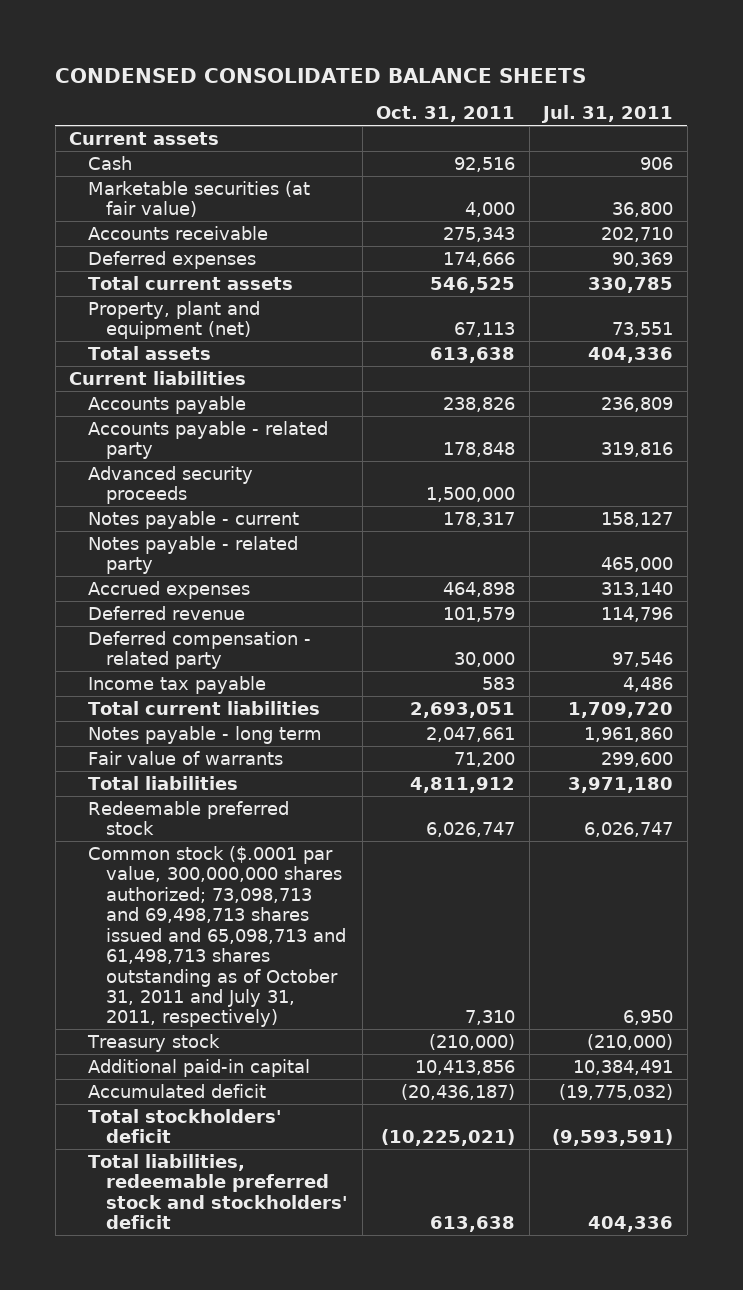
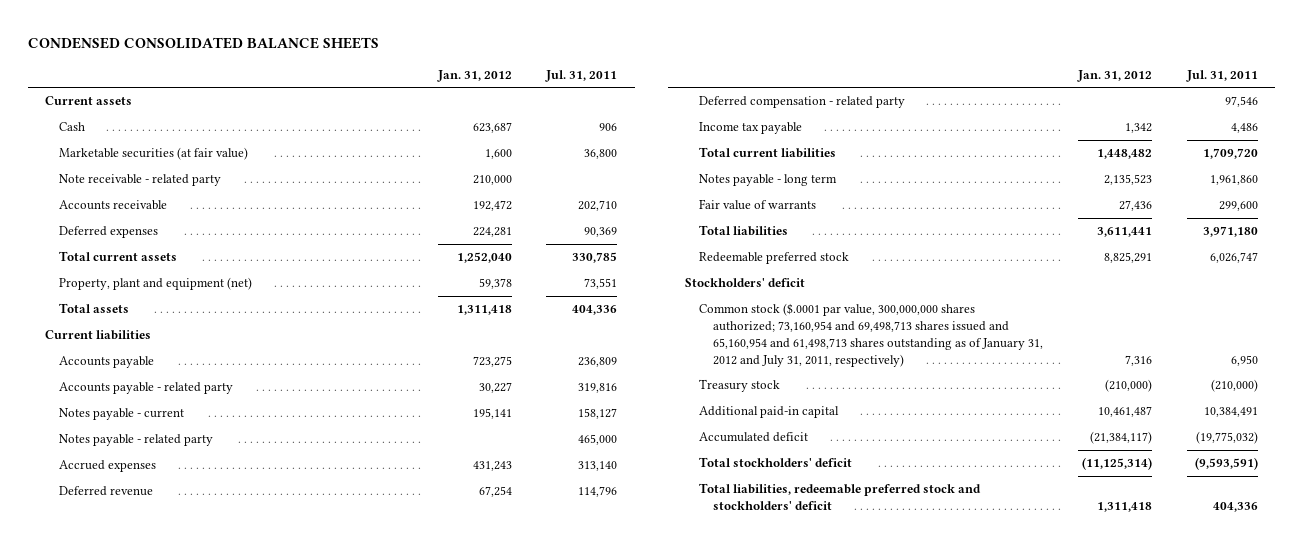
[376,106,516,123] Oct. 31, 2011 -> none
none -> [436,69,512,82] Jan. 31, 2012
none -> [59,174,222,187] Note receivable - related party
[87,465,253,505] Advanced security proceeds -> none
none -> [685,278,806,288] Stockholders' deficit
[87,845,347,1028] Common stock ($.0001 par value, 300,000,000 shares authorized; 73,098,713 and 69,498,713 shares issued and 65,098,713 and 61,498,713 shares outstanding as of October 31, 2011 and July 31, 2011, respectively) -> [699,303,1044,367] Common stock ($.0001 par value, 300,000,000 shares authorized; 73,160,954 and 69,498,713 shares issued and 65,160,954 and 61,498,713 shares outstanding as of January 31, 2012 and July 31, 2011, respectively)

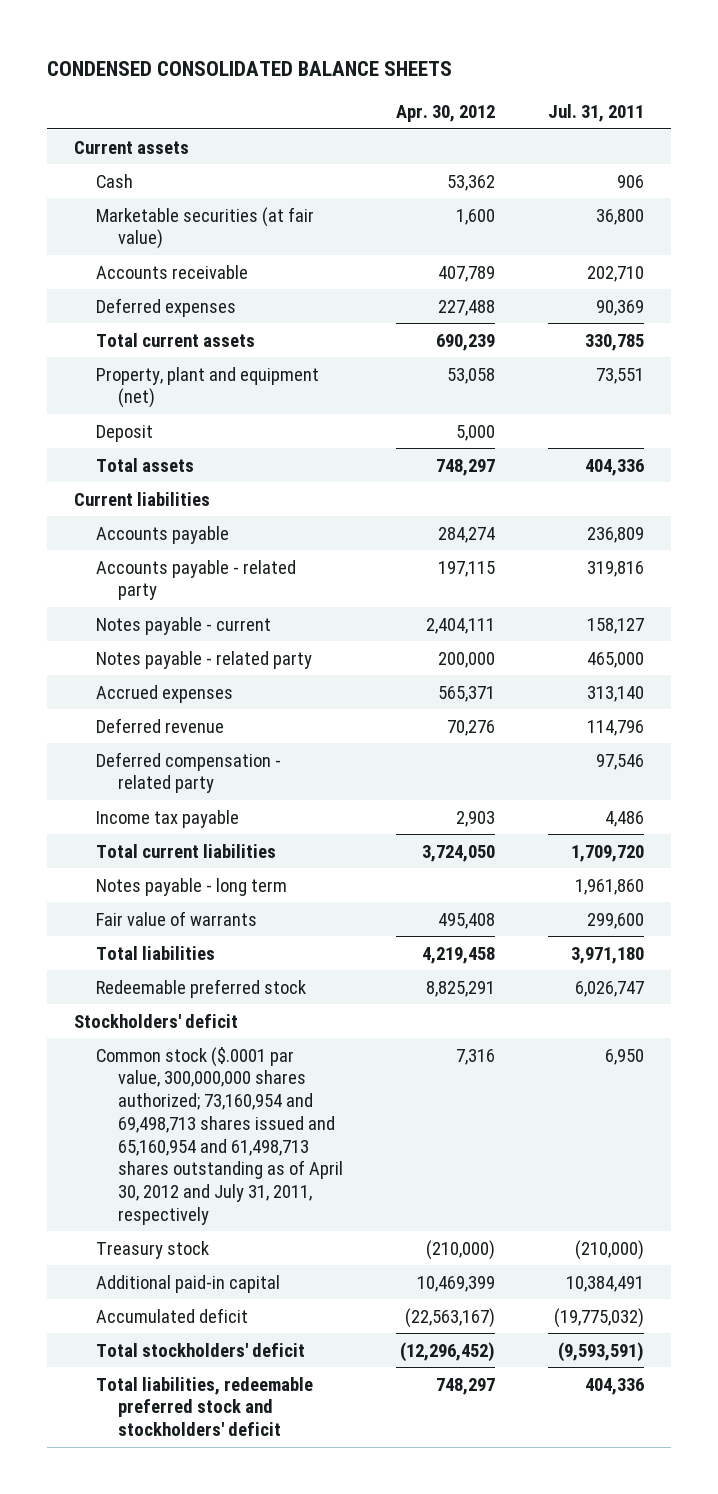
[436,69,512,82] Jan. 31, 2012 -> none
none -> [396,105,496,123] Apr. 30, 2012
[59,174,222,187] Note receivable - related party -> none
none -> [95,424,153,442] Deposit
[699,303,1044,367] Common stock ($.0001 par value, 300,000,000 shares authorized; 73,160,954 and 69,498,713 shares issued and 65,160,954 and 61,498,713 shares outstanding as of January 31, 2012 and July 31, 2011, respectively) -> [95,1046,343,1225] Common stock ($.0001 par value, 300,000,000 shares authorized; 73,160,954 and 69,498,713 shares issued and 65,160,954 and 61,498,713 shares outstanding as of April 30, 2012 and July 31, 2011, respectively

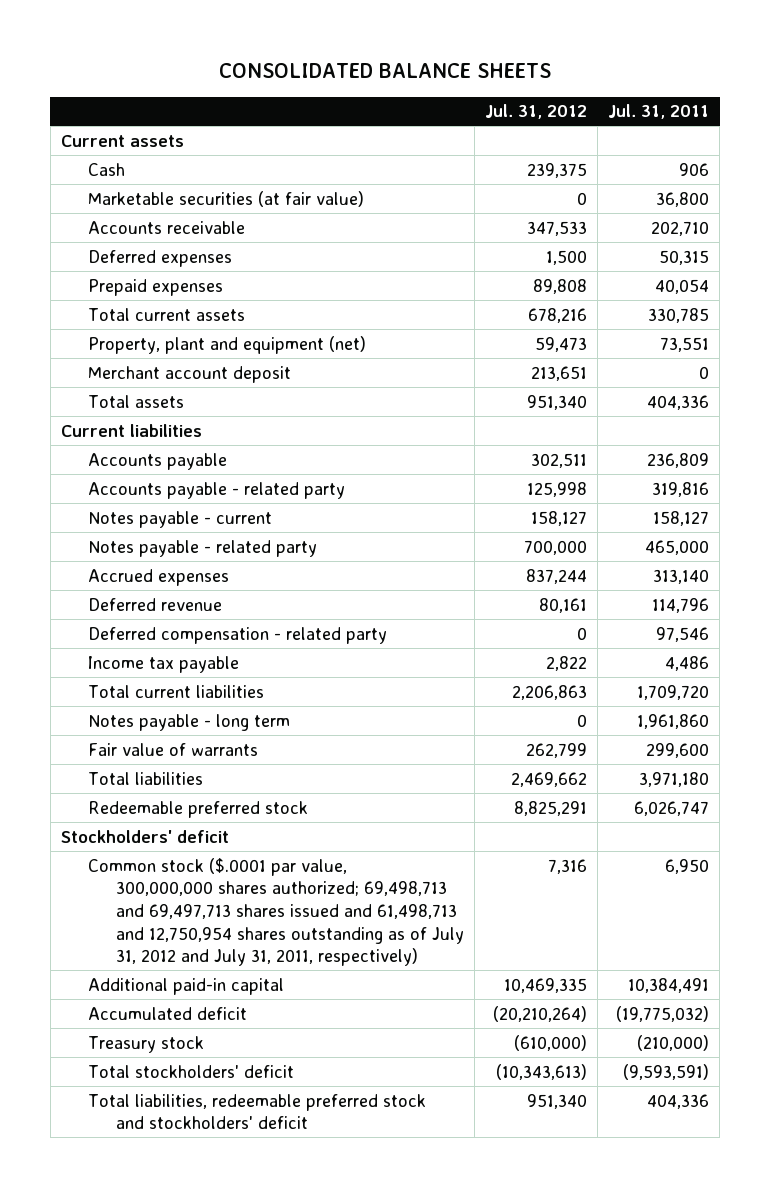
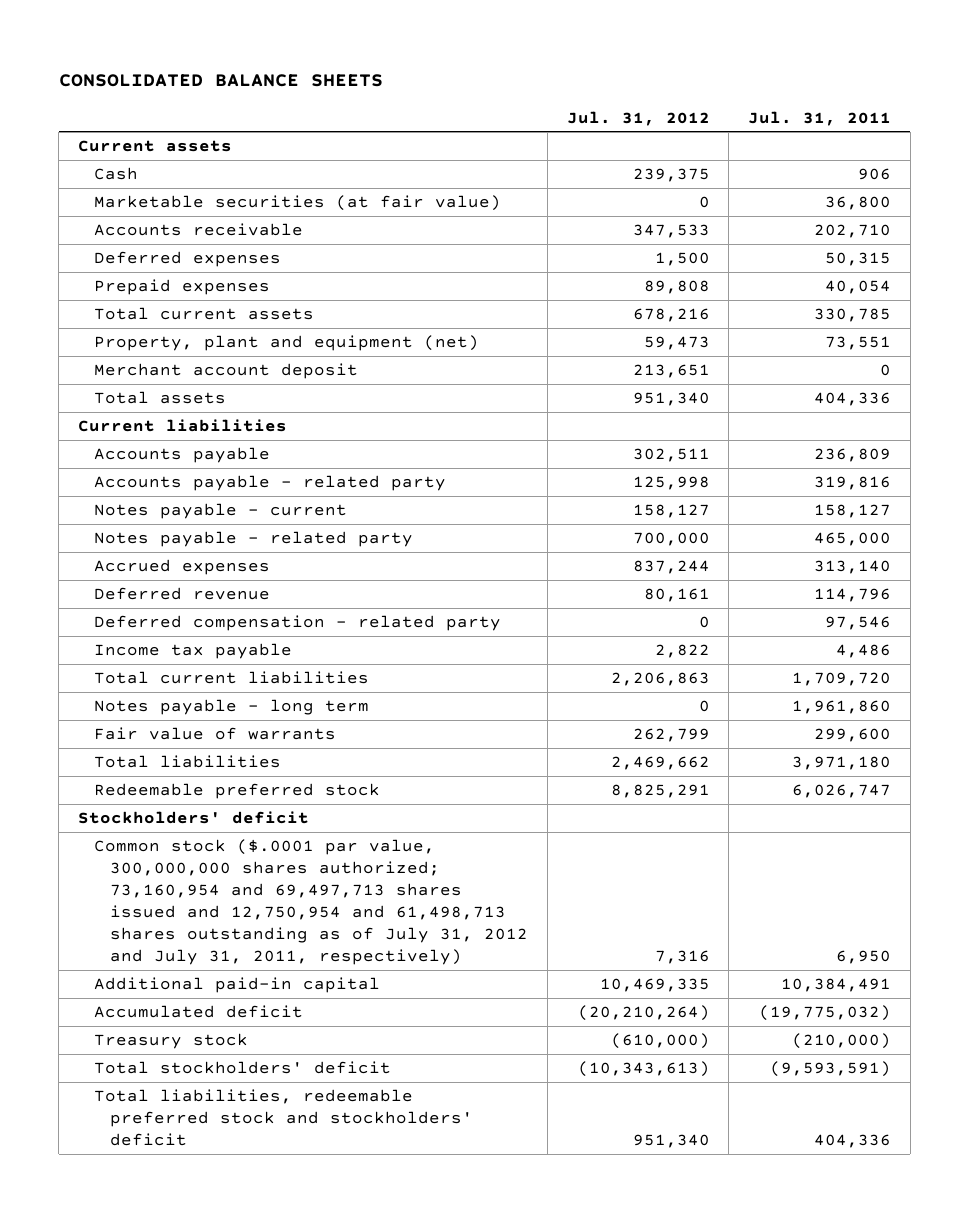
[88,857,465,967] Common stock ($.0001 par value, 300,000,000 shares authorized; 69,498,713 and 69,497,713 shares issued and 61,498,713 and 12,750,954 shares outstanding as of July 31, 2012 and July 31, 2011, respectively) -> [94,838,529,966] Common stock ($.0001 par value, 300,000,000 shares authorized; 73,160,954 and 69,497,713 shares issued and 12,750,954 and 61,498,713 shares outstanding as of July 31, 2012 and July 31, 2011, respectively)

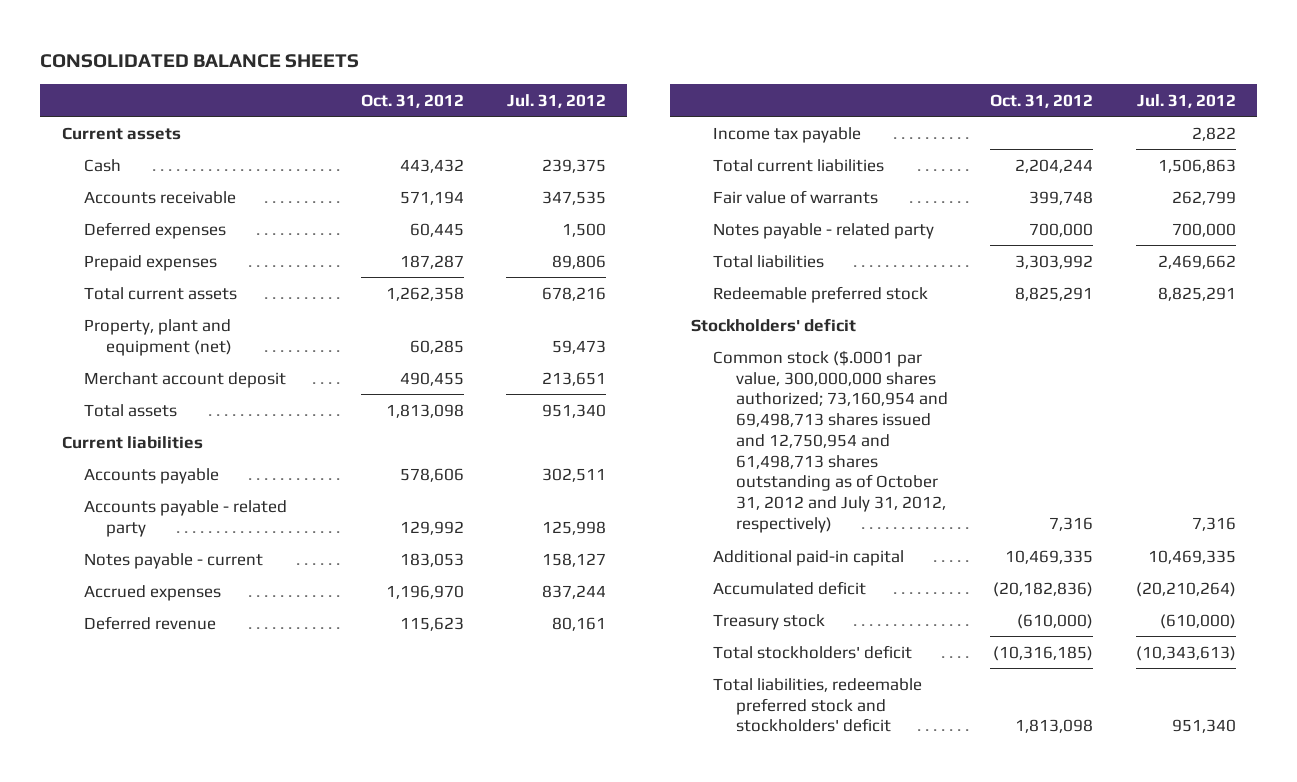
[747,110,891,126] Jul. 31, 2011 -> none
none -> [360,93,464,108] Oct. 31, 2012
[94,194,502,211] Marketable securities (at fair value) -> none
[632,223,710,238] 347,533 -> [542,190,607,205] 347,535
[643,279,710,294] 89,808 -> [552,254,607,269] 89,806
[94,614,502,631] Deferred compensation - related party -> none
[94,698,370,715] Notes payable - long term -> none
[610,671,710,686] 2,206,863 -> [1157,158,1236,173] 1,506,863
[94,530,414,547] Notes payable - related party -> [713,222,935,239] Notes payable - related party
[94,838,529,966] Common stock ($.0001 par value, 300,000,000 shares authorized; 73,160,954 and 69,497,713 shares issued and 12,750,954 and 61,498,713 shares outstanding as of July 31, 2012 and July 31, 2011, respectively) -> [713,349,948,533] Common stock ($.0001 par value, 300,000,000 shares authorized; 73,160,954 and 69,498,713 shares issued and 12,750,954 and 61,498,713 shares outstanding as of October 31, 2012 and July 31, 2012, respectively)

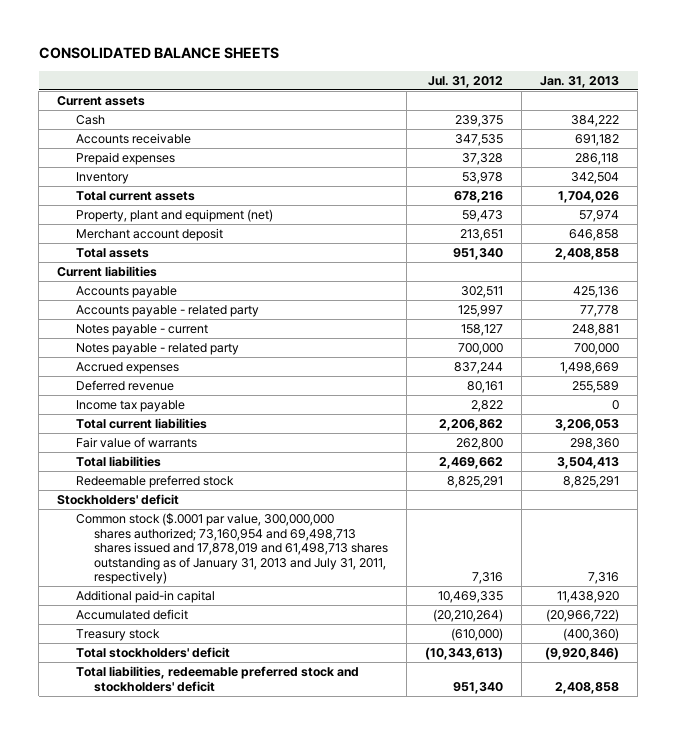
[360,93,464,108] Oct. 31, 2012 -> none
none -> [540,75,620,88] Jan. 31, 2013
[84,221,227,239] Deferred expenses -> none
[552,254,607,269] 89,806 -> [462,152,504,165] 37,328
none -> [75,171,129,184] Inventory
[542,520,607,535] 125,998 -> [458,304,504,317] 125,997
[713,222,935,239] Notes payable - related party -> [75,342,239,355] Notes payable - related party
[1157,158,1236,173] 1,506,863 -> [439,418,504,431] 2,206,862
[1171,190,1236,205] 262,799 -> [456,437,504,450] 262,800
[713,349,948,533] Common stock ($.0001 par value, 300,000,000 shares authorized; 73,160,954 and 69,498,713 shares issued and 12,750,954 and 61,498,713 shares outstanding as of October 31, 2012 and July 31, 2012, respectively) -> [75,512,389,585] Common stock ($.0001 par value, 300,000,000 shares authorized; 73,160,954 and 69,498,713 shares issued and 17,878,019 and 61,498,713 shares outstanding as of January 31, 2013 and July 31, 2011, respectively)

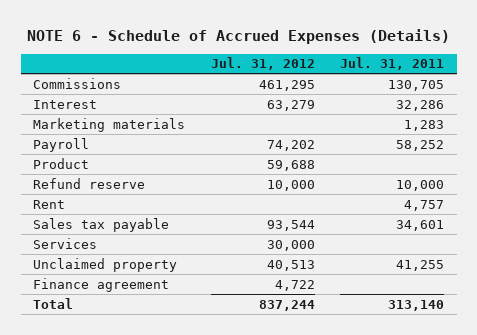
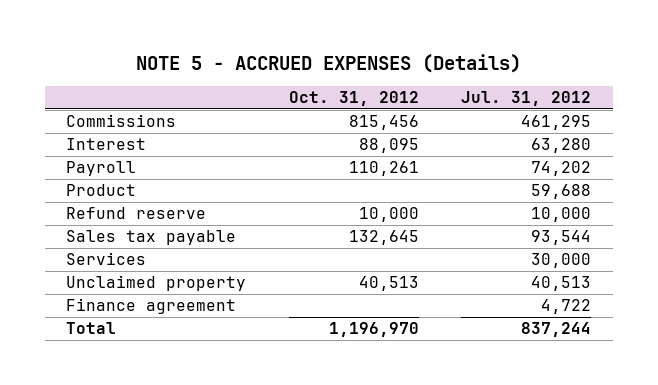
[26,28,450,44] NOTE 6 - Schedule of Accrued Expenses (Details) -> [135,53,521,73] NOTE 5 - ACCRUED EXPENSES (Details)
[339,57,444,71] Jul. 31, 2011 -> none
none -> [288,91,419,107] Oct. 31, 2012
[33,117,186,132] Marketing materials -> none
[266,99,315,111] 63,279 -> [531,138,592,154] 63,280
[33,199,66,209] Rent -> none

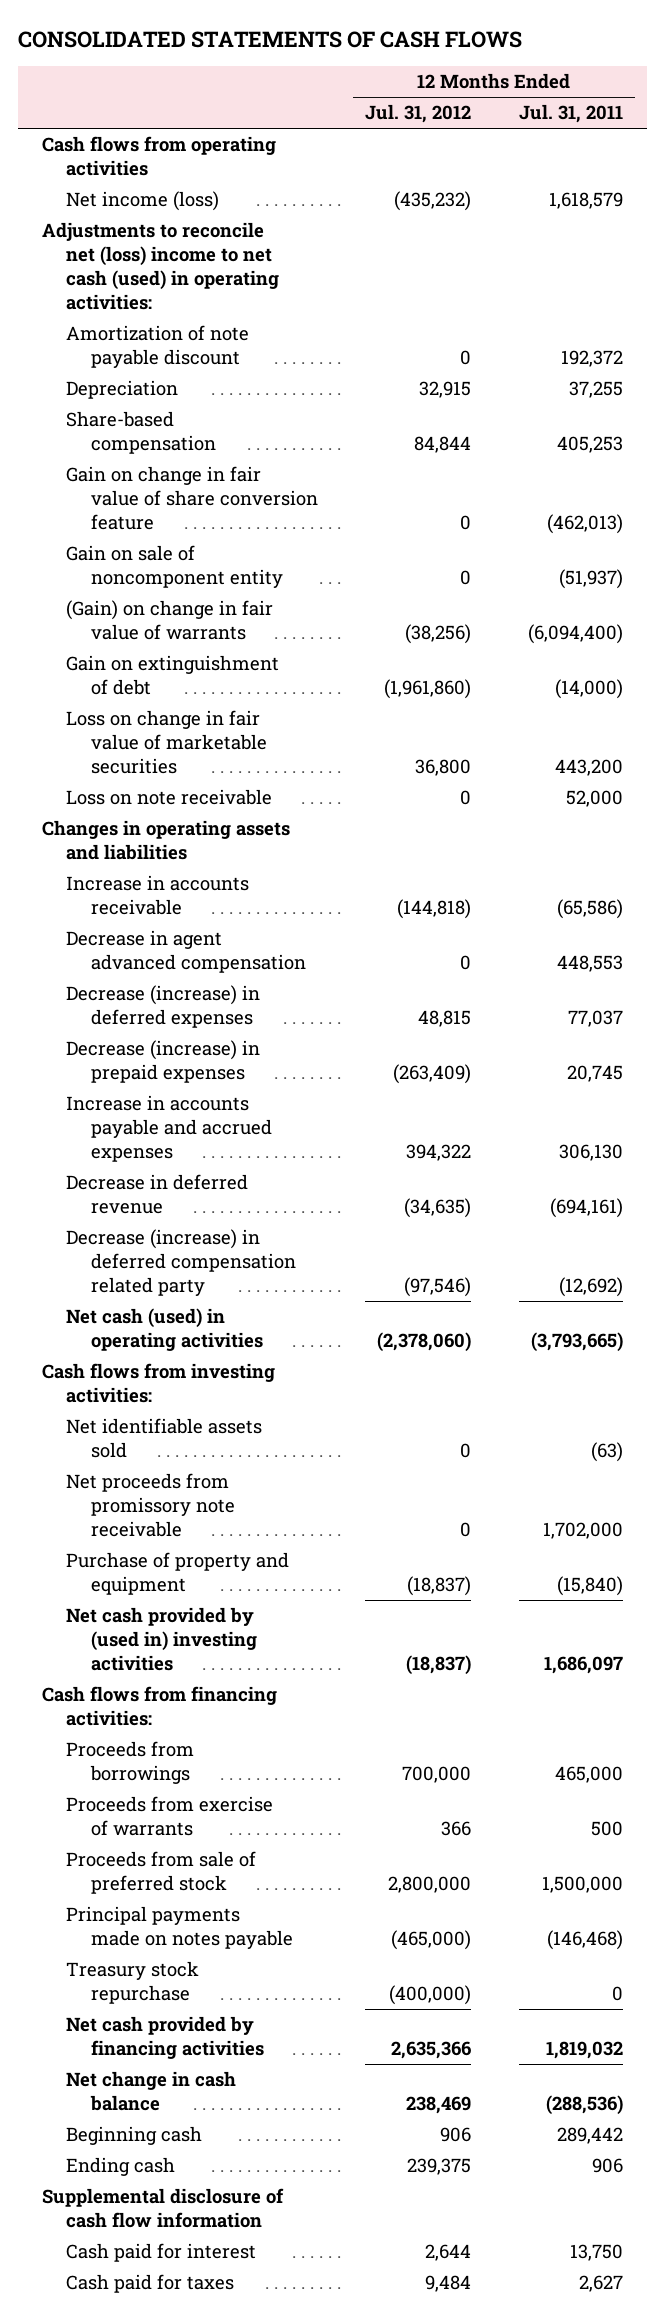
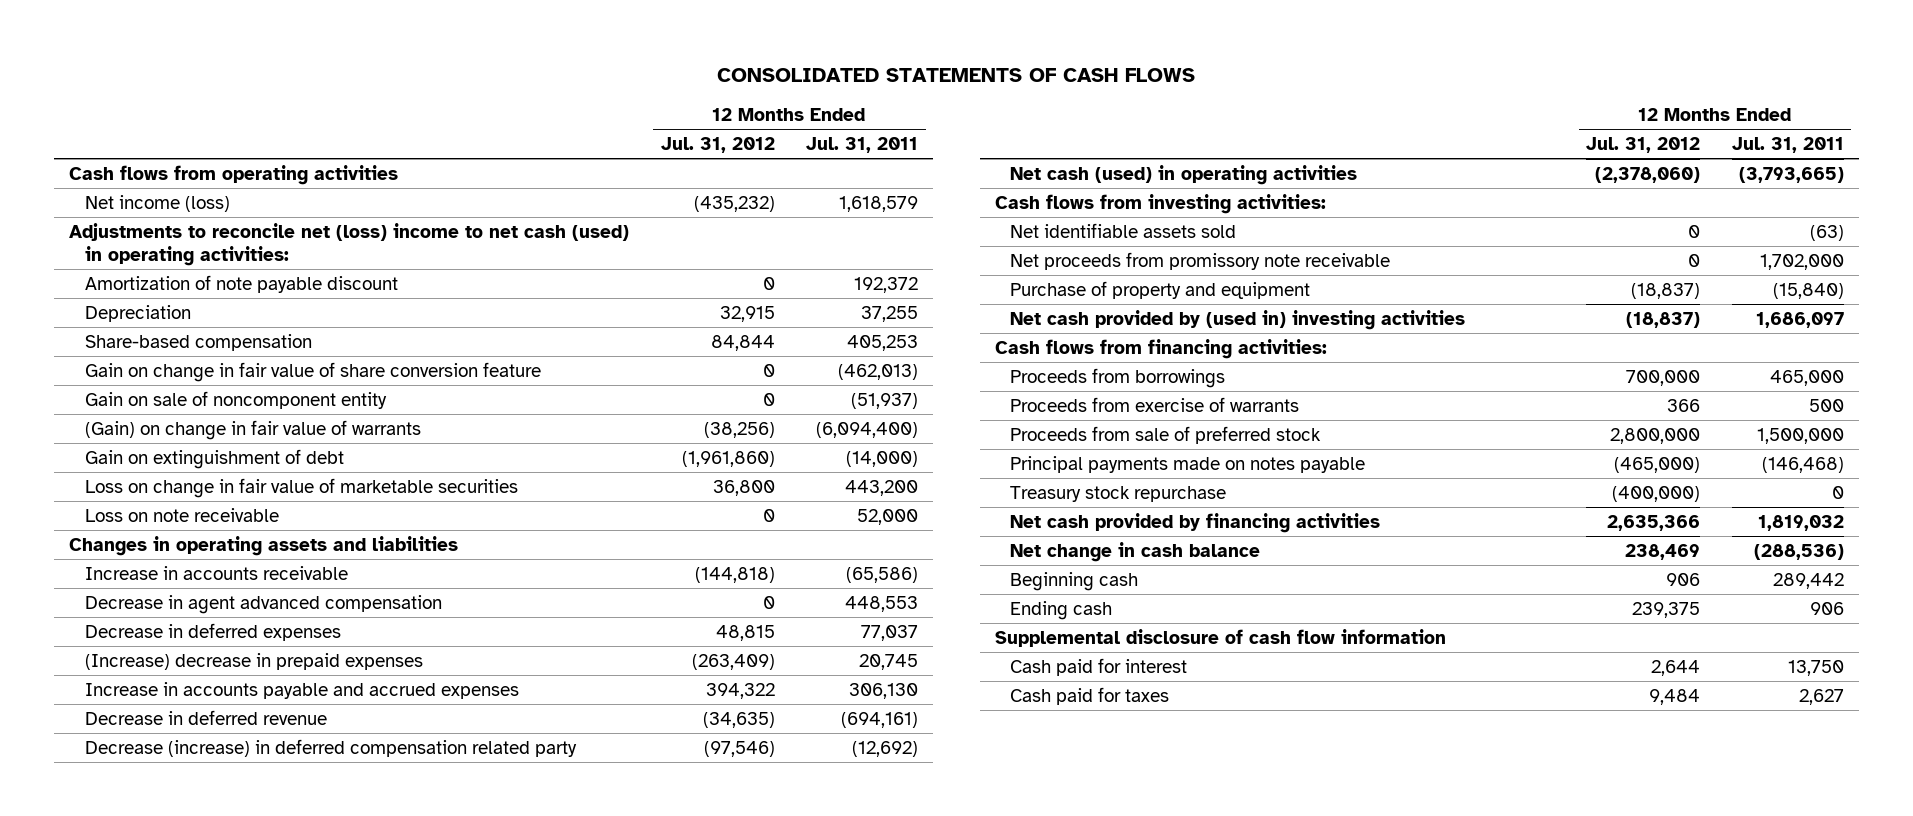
[66,985,261,1029] Decrease (increase) in deferred expenses -> [84,622,341,641] Decrease in deferred expenses
[66,1040,261,1084] Decrease (increase) in prepaid expenses -> [84,652,423,670] (Increase) decrease in prepaid expenses

